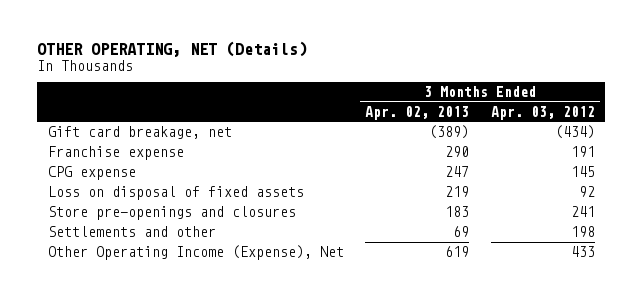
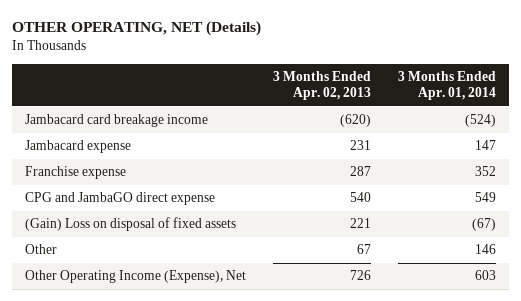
[490,105,595,120] Apr. 03, 2012 -> none
none -> [397,71,496,100] 3 Months Ended Apr. 01, 2014
[47,166,136,181] CPG expense -> none
[47,206,296,221] Store pre-openings and closures -> none
[47,126,232,140] Gift card breakage, net -> [25,114,209,128] Jambacard card breakage income
[429,125,470,140] (389) -> [339,114,371,128] (620)
none -> [25,140,132,154] Jambacard expense
[445,146,470,158] 290 -> [349,166,371,177] 287
none -> [25,192,216,206] CPG and JambaGO direct expense
[47,186,304,201] Loss on disposal of fixed assets -> [25,217,237,232] (Gain) Loss on disposal of fixed assets
[445,186,470,198] 219 -> [349,218,371,229] 221
[47,226,216,238] Settlements and other -> [25,244,58,255] Other
[453,226,470,238] 69 -> [356,244,371,255] 67
[445,246,470,258] 619 -> [349,270,371,281] 726

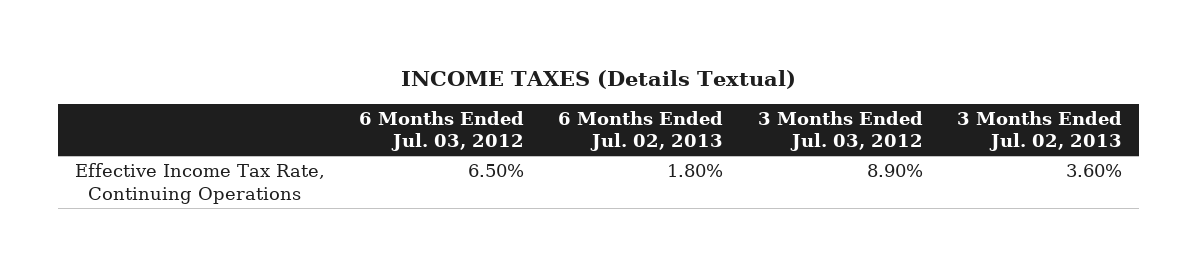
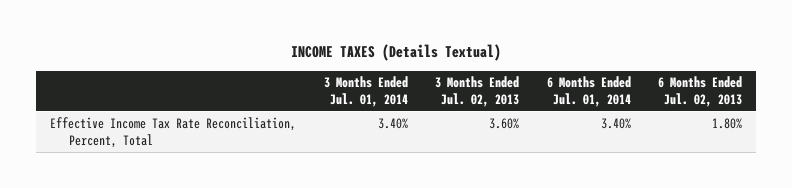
[359,110,525,152] 6 Months Ended Jul. 03, 2012 -> none
[757,110,923,152] 3 Months Ended Jul. 03, 2012 -> none
none -> [323,75,408,108] 3 Months Ended Jul. 01, 2014
none -> [546,75,631,108] 6 Months Ended Jul. 01, 2014
[75,163,326,204] Effective Income Tax Rate, Continuing Operations -> [49,116,296,149] Effective Income Tax Rate Reconciliation, Percent, Total

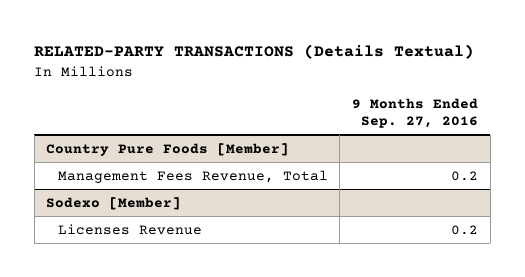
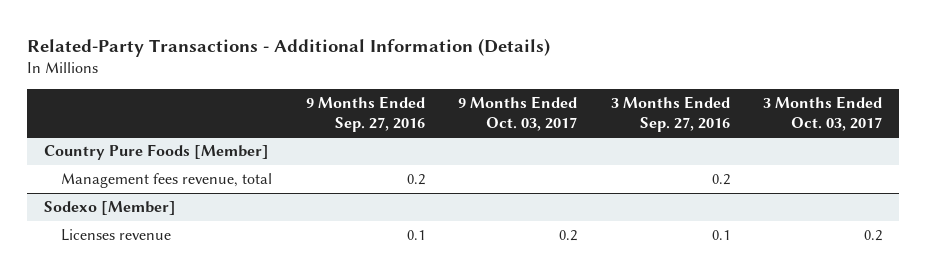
[34,44,475,60] RELATED-PARTY TRANSACTIONS (Details Textual) -> [26,37,550,57] Related-Party Transactions - Additional Information (Details)
none -> [458,96,578,131] 9 Months Ended Oct. 03, 2017
none -> [610,96,730,132] 3 Months Ended Sep. 27, 2016
none -> [763,96,883,131] 3 Months Ended Oct. 03, 2017
[57,169,328,183] Management Fees Revenue, Total -> [61,172,273,188] Management fees revenue, total
[57,223,202,235] Licenses Revenue -> [61,228,172,241] Licenses revenue
[451,224,479,235] 0.2 -> [406,229,425,240] 0.1

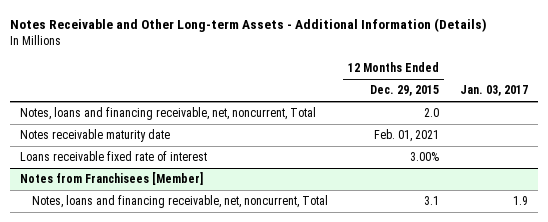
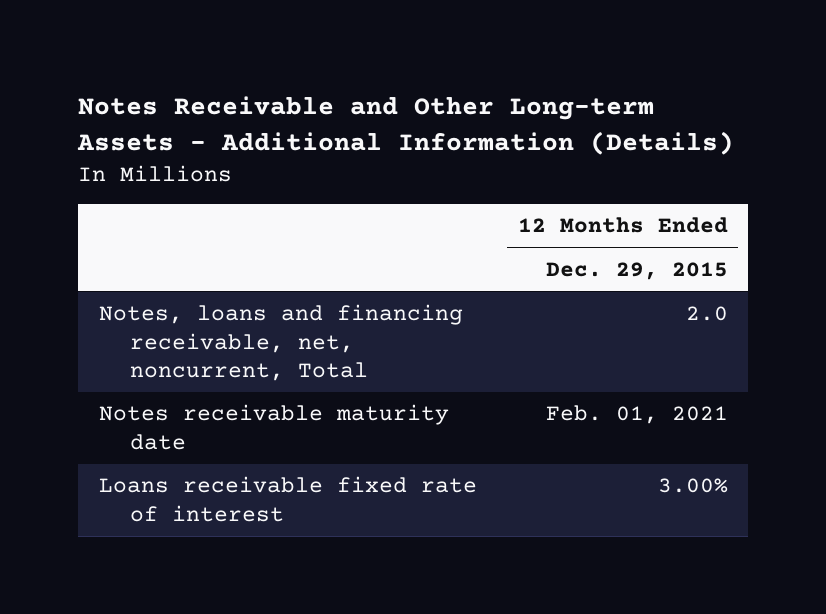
[459,85,528,97] Jan. 03, 2017 -> none
[20,172,204,186] Notes from Franchisees [Member] -> none
[31,195,328,209] Notes, loans and financing receivable, net, noncurrent, Total -> none

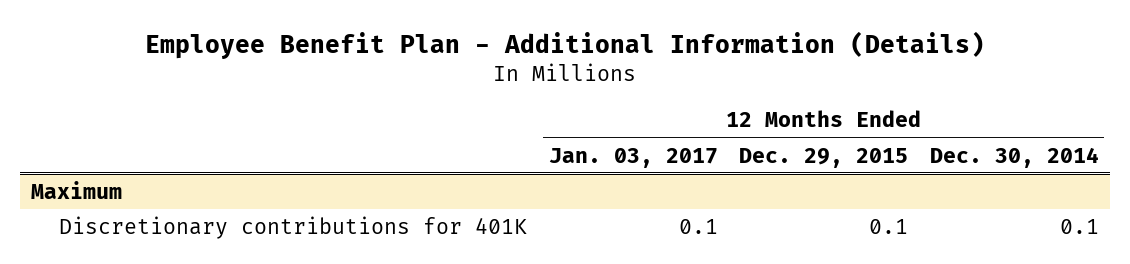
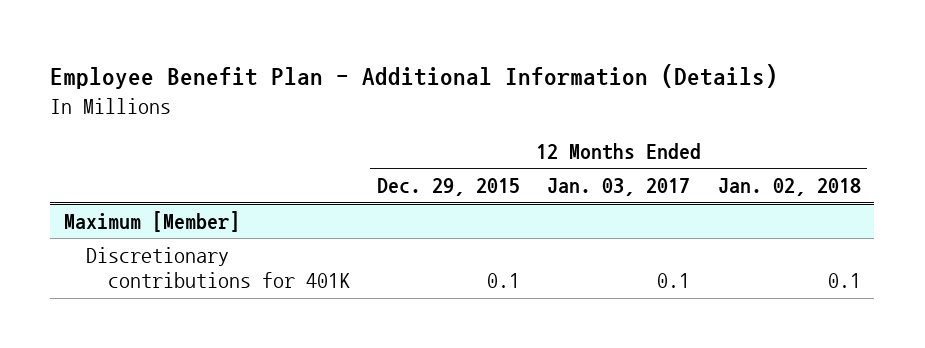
[929,146,1099,168] Dec. 30, 2014 -> none
none -> [717,178,861,197] Jan. 02, 2018
[31,180,123,199] Maximum -> [63,210,240,232] Maximum [Member]

